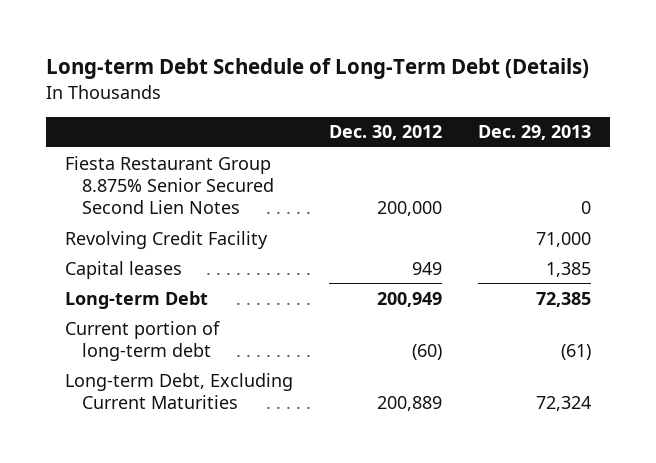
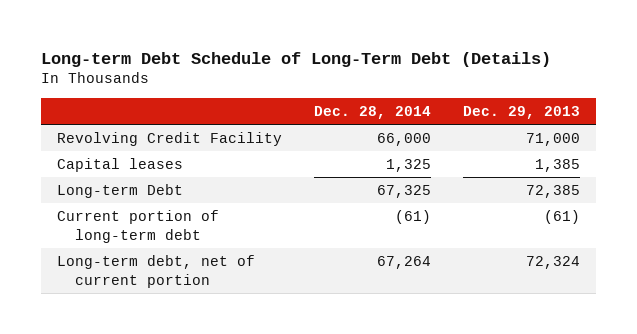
[329,125,443,141] Dec. 30, 2012 -> none
none -> [314,105,432,119] Dec. 28, 2014
[64,155,275,215] Fiesta Restaurant Group 8.875% Senior Secured Second Lien Notes -> none
[64,372,293,409] Long-term Debt, Excluding Current Maturities -> [57,254,256,288] Long-term debt, net of current portion

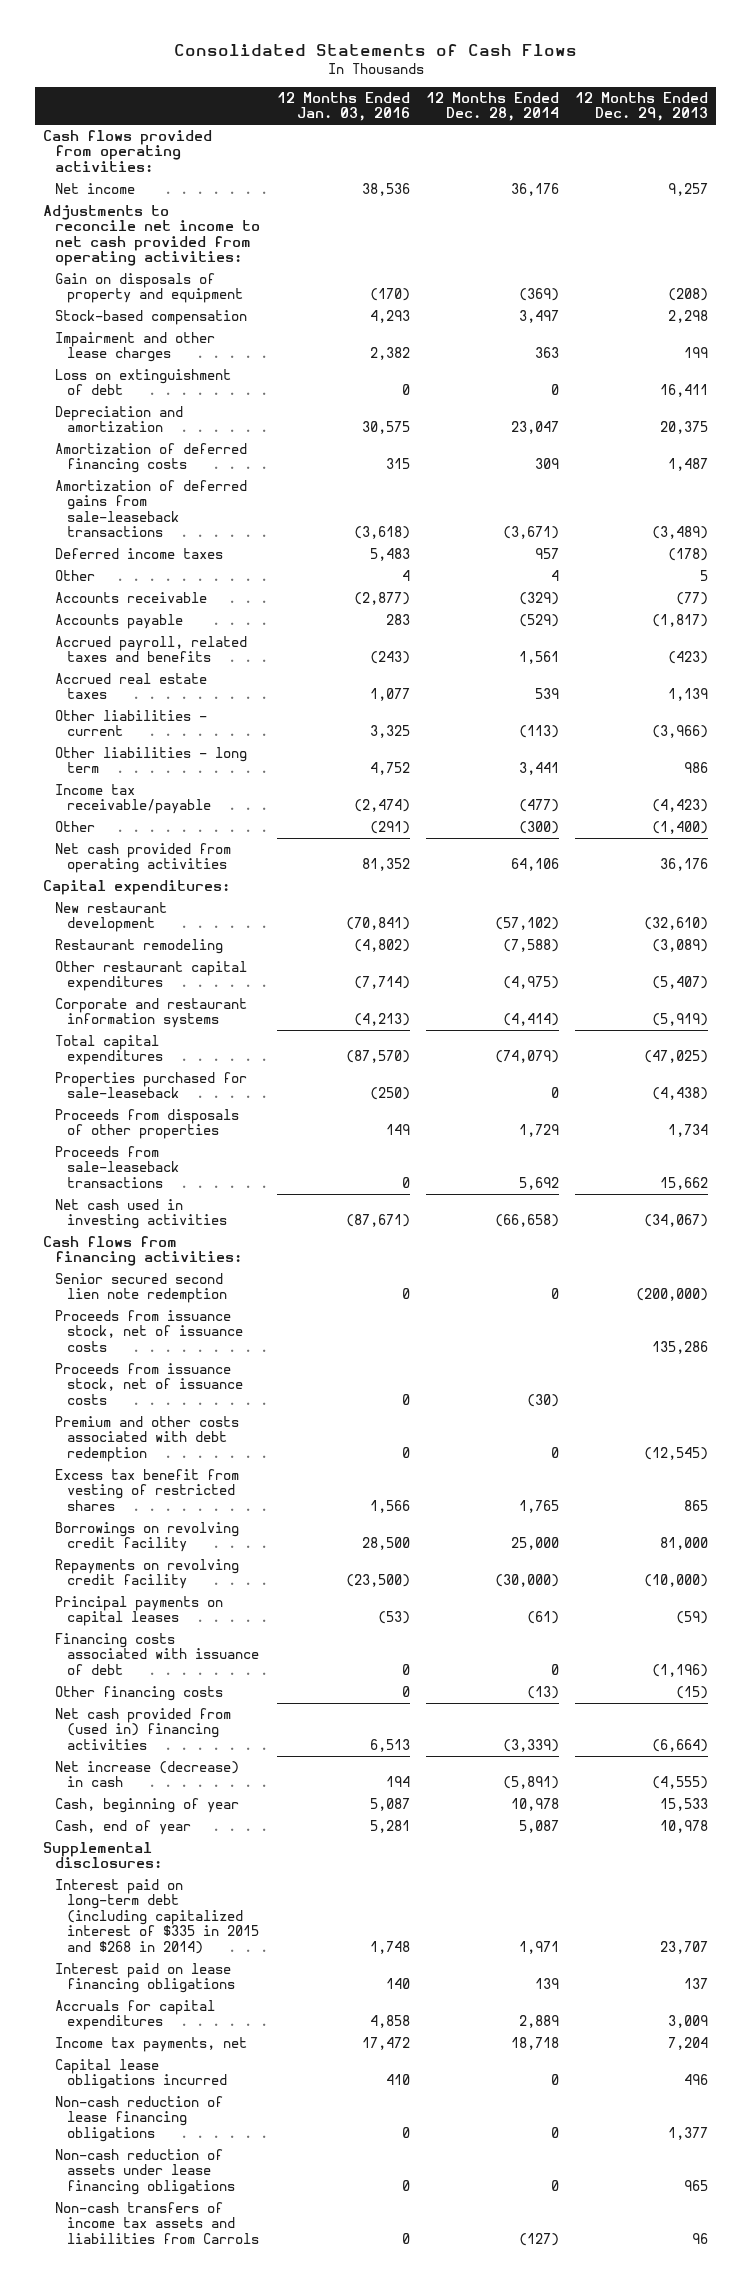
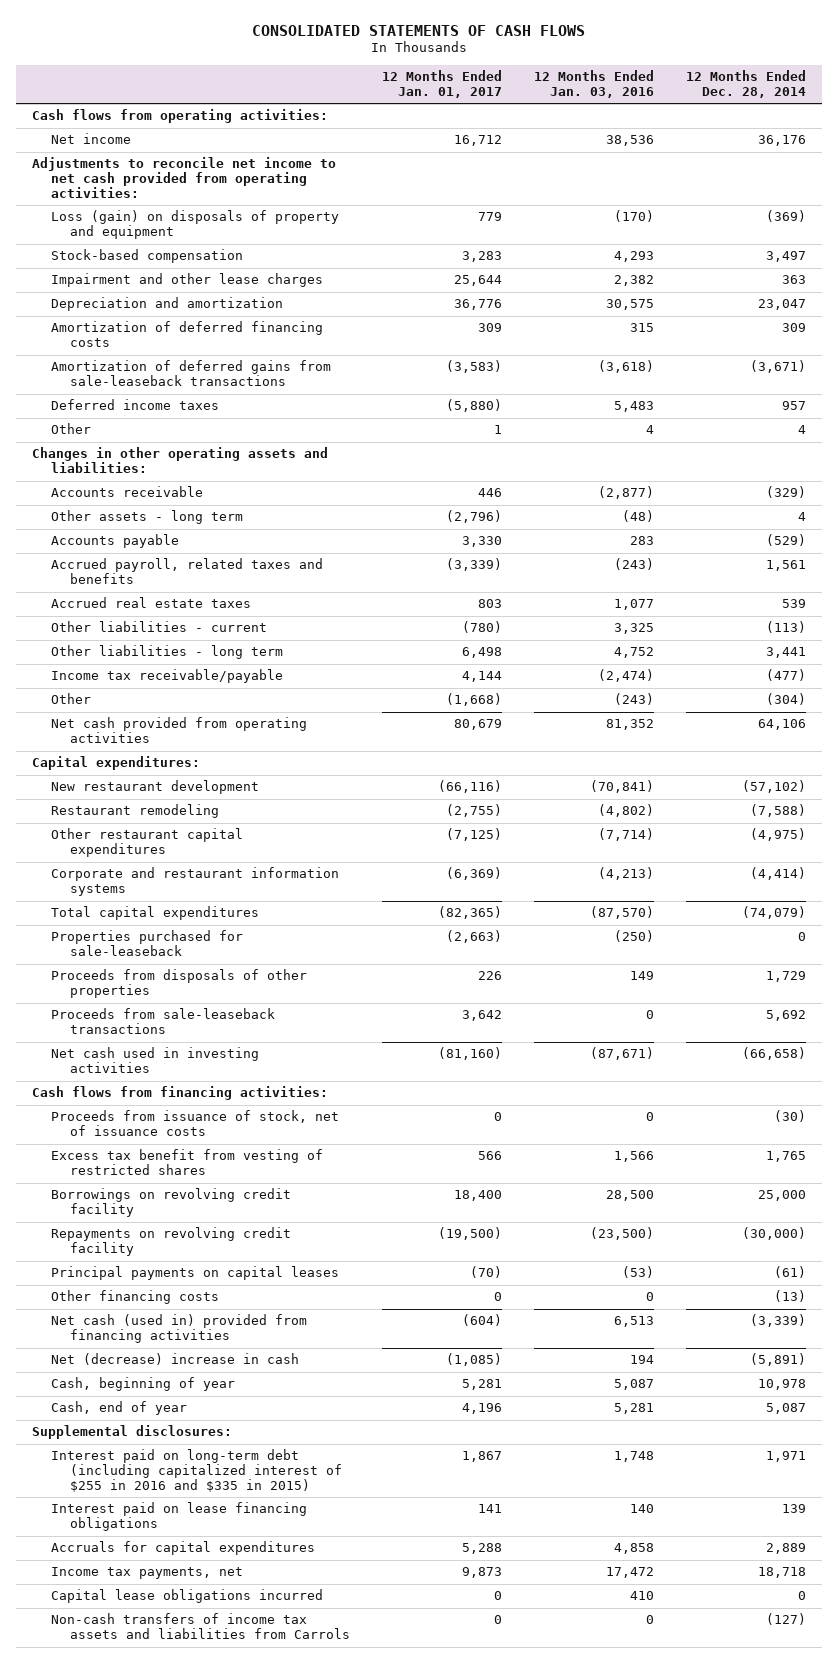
[173,43,577,56] Consolidated Statements of Cash Flows -> [252,24,586,36] CONSOLIDATED STATEMENTS OF CASH FLOWS
[575,91,709,122] 12 Months Ended Dec. 29, 2013 -> none
none -> [382,70,503,98] 12 Months Ended Jan. 01, 2017
[43,130,213,172] Cash flows provided from operating activities: -> [32,109,329,124] Cash flows from operating activities:
[55,273,244,304] Gain on disposals of property and equipment -> [51,210,340,240] Loss (gain) on disposals of property and equipment
[55,369,232,396] Loss on extinguishment of debt -> none
none -> [32,447,329,474] Changes in other operating assets and liabilities:
none -> [51,510,244,525] Other assets - long term
[369,821,410,835] (291) -> [614,693,655,706] (243)
[518,821,559,835] (300) -> [765,693,806,706] (304)
[55,1273,228,1304] Senior secured second lien note redemption -> none
[55,1310,244,1352] Proceeds from issuance stock, net of issuance costs -> none
[55,1416,240,1462] Premium and other costs associated with debt redemption -> none
[55,1363,244,1405] Proceeds from issuance stock, net of issuance costs -> [51,1110,340,1137] Proceeds from issuance of stock, net of issuance costs
[55,1633,260,1675] Financing costs associated with issuance of debt -> none
[55,1708,232,1750] Net cash provided from (used in) financing activities -> [51,1314,308,1344] Net cash (used in) provided from financing activities
[55,1761,240,1788] Net increase (decrease) in cash -> [51,1353,300,1366] Net (decrease) increase in cash
[55,1879,260,1954] Interest paid on long-term debt (including capitalized interest of $335 in 2015 and $268 in 2014) -> [51,1449,343,1492] Interest paid on long-term debt (including capitalized interest of $255 in 2016 and $335 in 2015)
[55,2096,224,2142] Non-cash reduction of lease financing obligations -> none
[55,2149,236,2195] Non-cash reduction of assets under lease financing obligations -> none

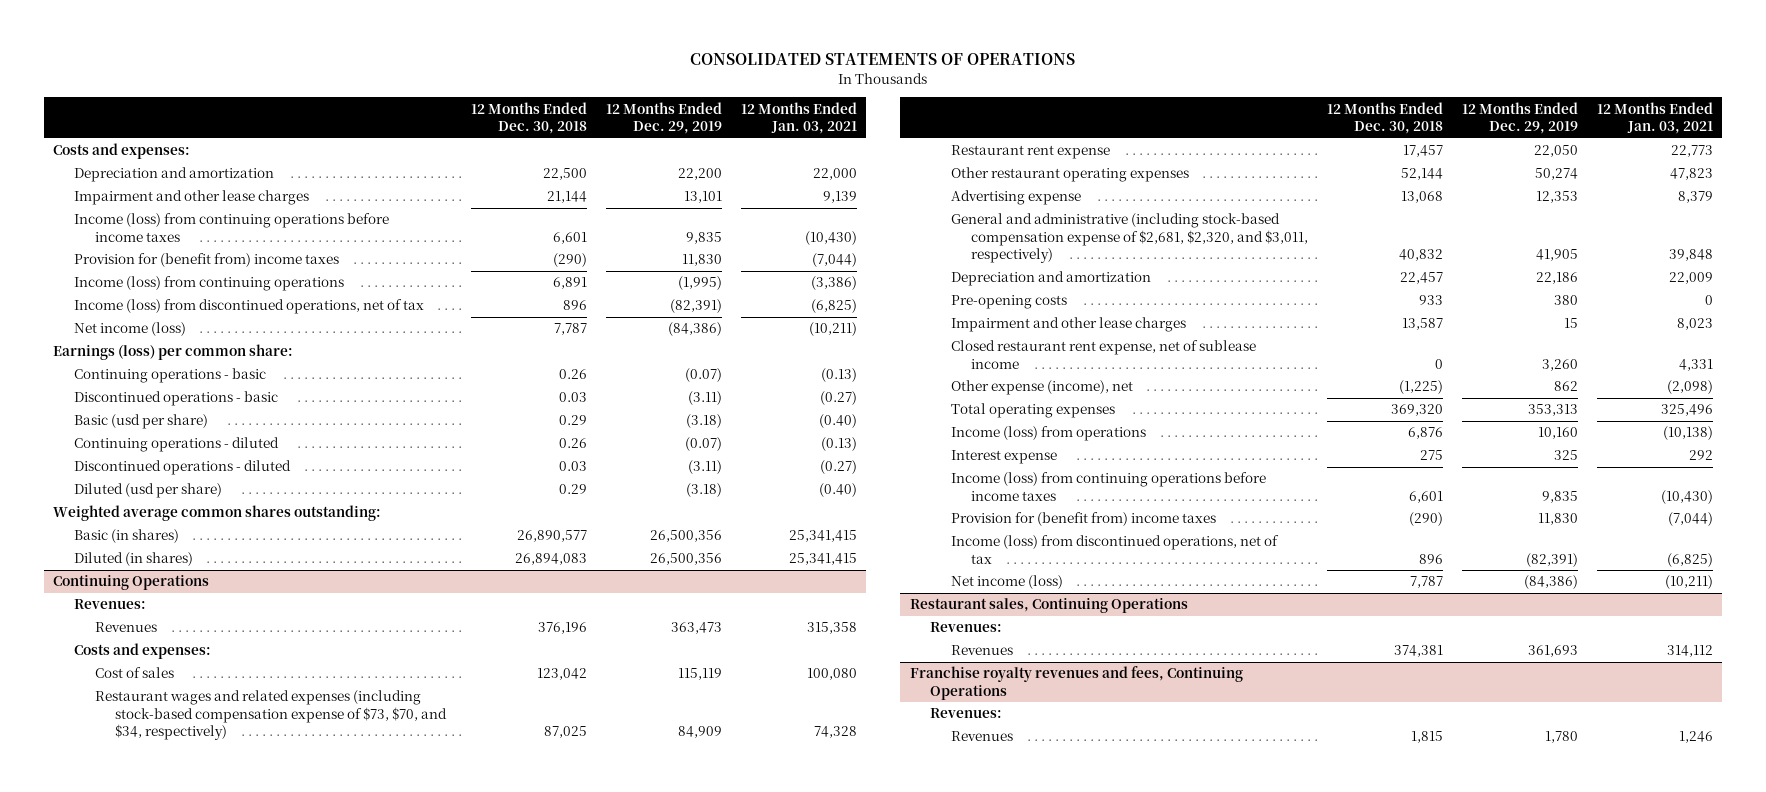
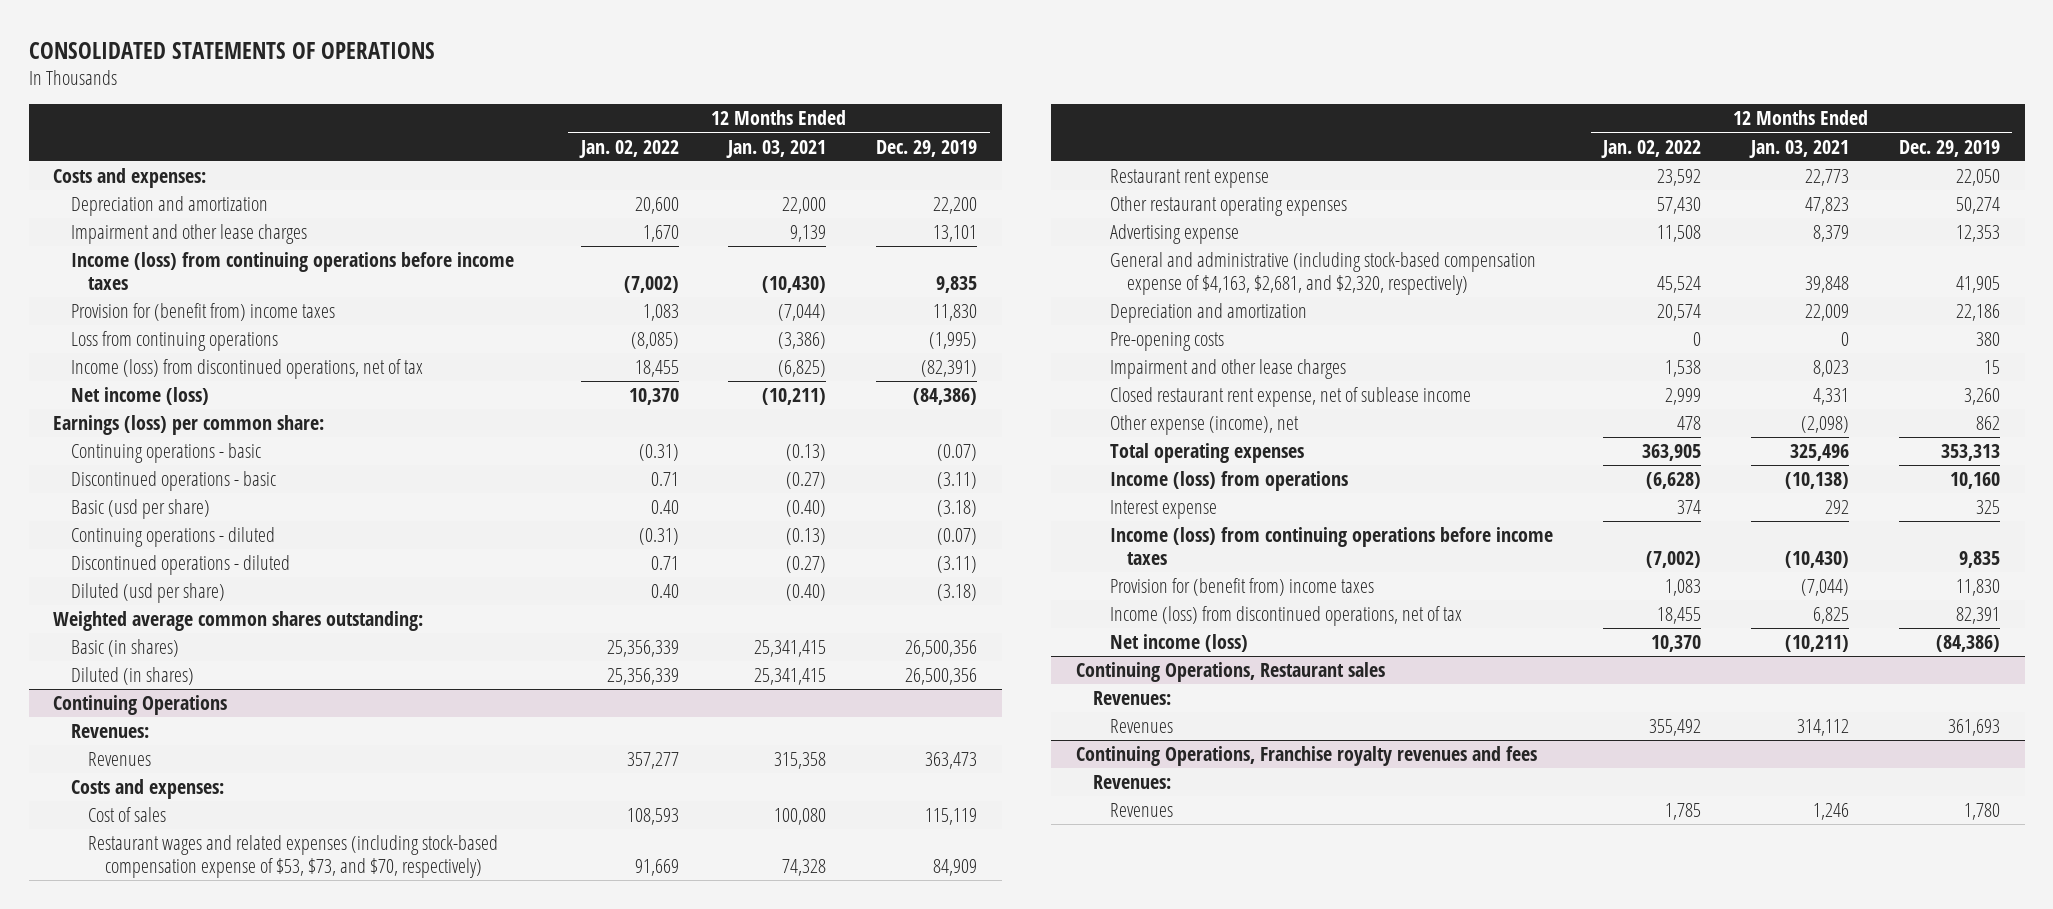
[471,101,588,135] 12 Months Ended Dec. 30, 2018 -> none
none -> [578,139,679,158] Jan. 02, 2022
[74,276,345,292] Income (loss) from continuing operations -> [70,331,278,352] Loss from continuing operations
[94,690,448,741] Restaurant wages and related expenses (including stock-based compensation expense of $73, $70, and $34, respectively) -> [87,835,498,879] Restaurant wages and related expenses (including stock-based compensation expense of $53, $73, and $70, respectively)
[950,213,1309,264] General and administrative (including stock-based compensation expense of $2,681, $2,320, and $3,011, respectively) -> [1110,252,1537,296] General and administrative (including stock-based compensation expense of $4,163, $2,681, and $2,320, respectively)
[1525,552,1578,567] (82,391) -> [1955,607,2000,625] 82,391
[1666,552,1713,567] (6,825) -> [1812,607,1849,625] 6,825
[909,598,1188,614] Restaurant sales, Continuing Operations -> [1075,662,1385,683] Continuing Operations, Restaurant sales
[909,666,1243,700] Franchise royalty revenues and fees, Continuing Operations -> [1075,746,1537,767] Continuing Operations, Franchise royalty revenues and fees

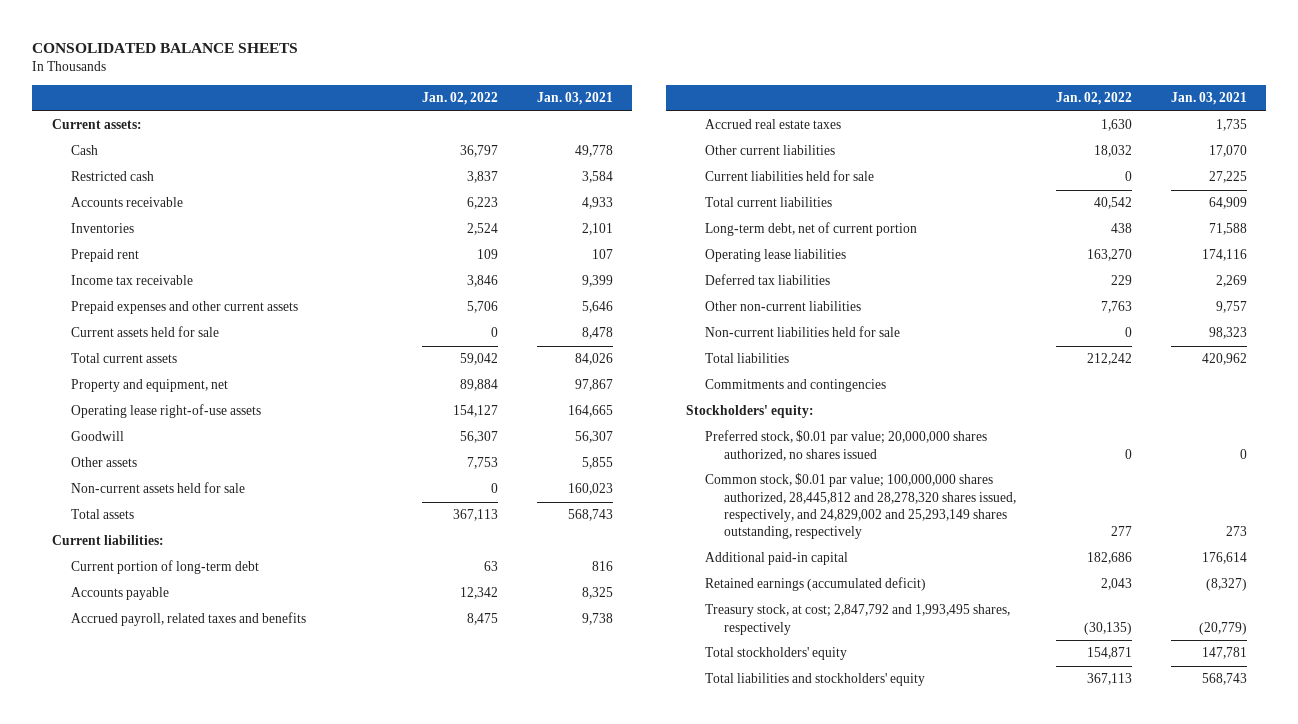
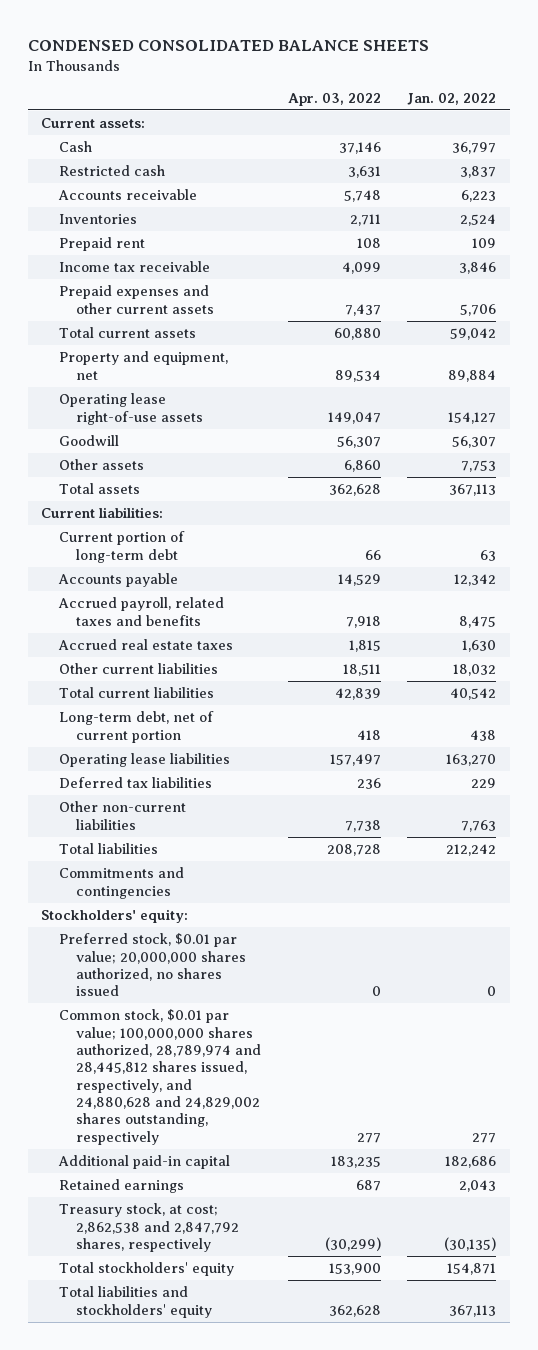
[31,42,298,53] CONSOLIDATED BALANCE SHEETS -> [27,39,429,51] CONDENSED CONSOLIDATED BALANCE SHEETS
[536,91,613,105] Jan. 03, 2021 -> none
none -> [287,92,381,106] Apr. 03, 2022
[70,326,219,338] Current assets held for sale -> none
[70,482,245,494] Non-current assets held for sale -> none
[704,170,874,182] Current liabilities held for sale -> none
[704,326,900,338] Non-current liabilities held for sale -> none
[704,473,1017,539] Common stock, $0.01 par value; 100,000,000 shares authorized, 28,445,812 and 28,278,320 shares issued, respectively, and 24,829,002 and 25,293,149 shares outstanding, respectively -> [58,1009,261,1145] Common stock, $0.01 par value; 100,000,000 shares authorized, 28,789,974 and 28,445,812 shares issued, respectively, and 24,880,628 and 24,829,002 shares outstanding, respectively
[704,577,926,592] Retained earnings (accumulated deficit) -> [58,1179,184,1194] Retained earnings
[704,604,1010,635] Treasury stock, at cost; 2,847,792 and 1,993,495 shares, respectively -> [58,1203,239,1252] Treasury stock, at cost; 2,862,538 and 2,847,792 shares, respectively

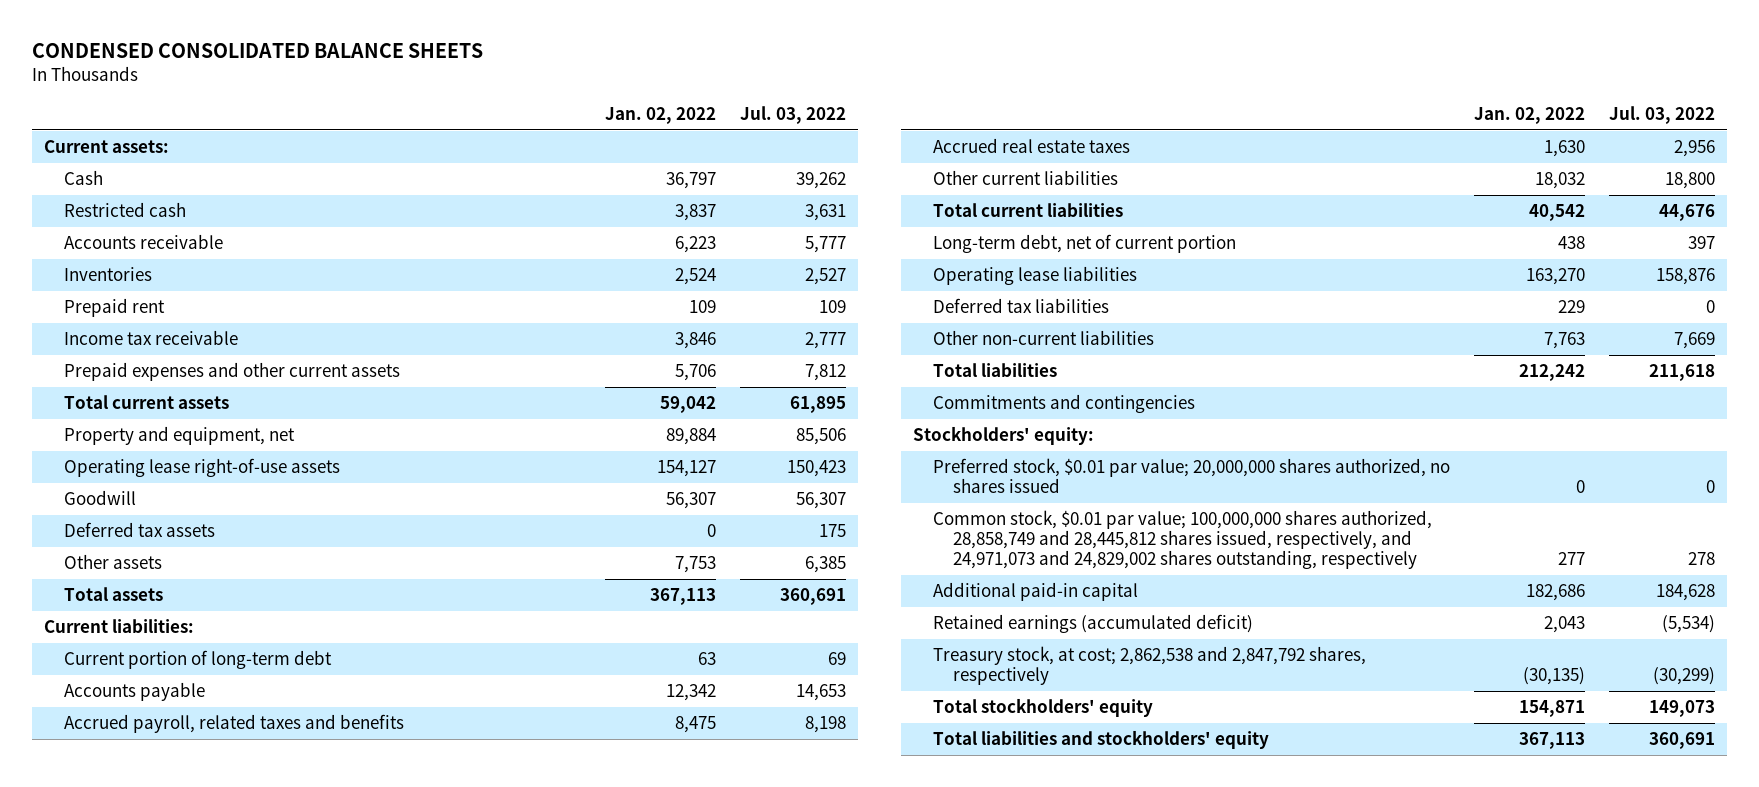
[287,92,381,106] Apr. 03, 2022 -> none
none -> [740,105,847,124] Jul. 03, 2022
none -> [64,522,216,538] Deferred tax assets
[58,1009,261,1145] Common stock, $0.01 par value; 100,000,000 shares authorized, 28,789,974 and 28,445,812 shares issued, respectively, and 24,880,628 and 24,829,002 shares outstanding, respectively -> [933,510,1433,569] Common stock, $0.01 par value; 100,000,000 shares authorized, 28,858,749 and 28,445,812 shares issued, respectively, and 24,971,073 and 24,829,002 shares outstanding, respectively
[58,1179,184,1194] Retained earnings -> [933,614,1254,634] Retained earnings (accumulated deficit)

